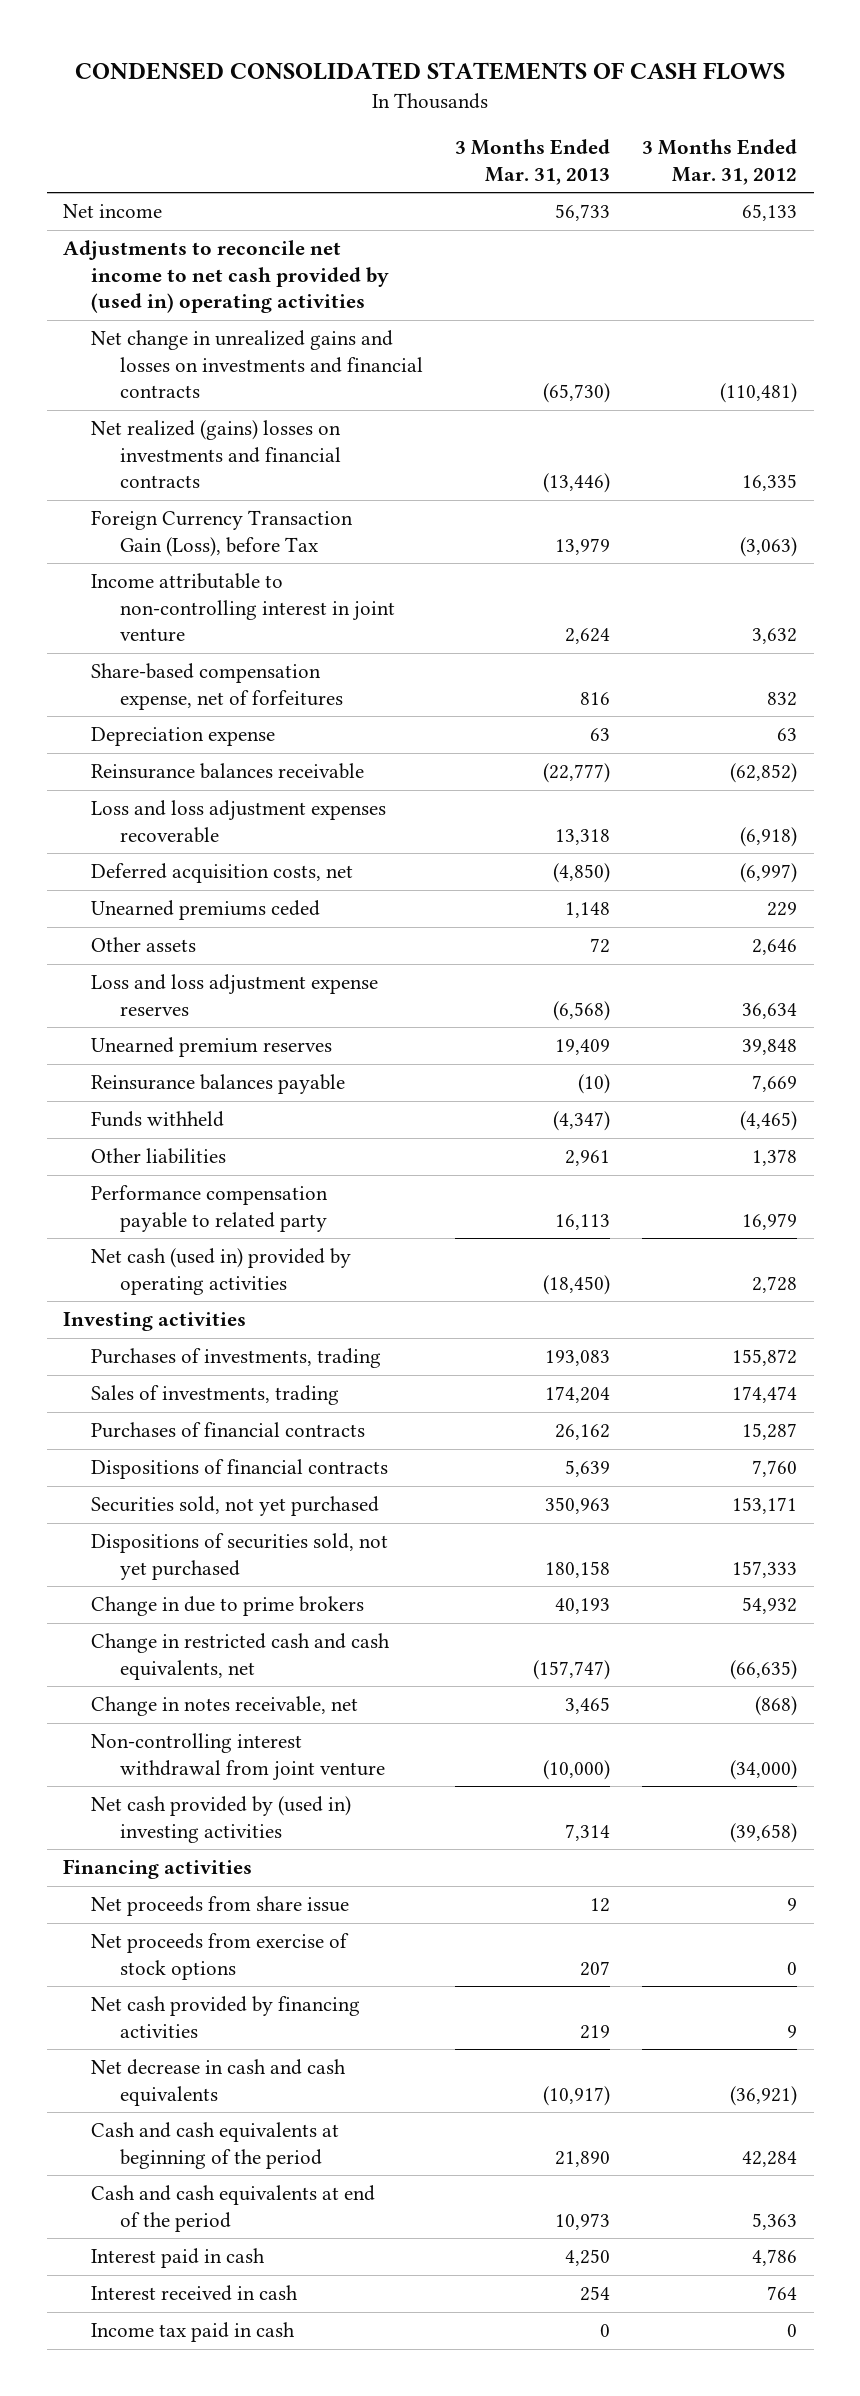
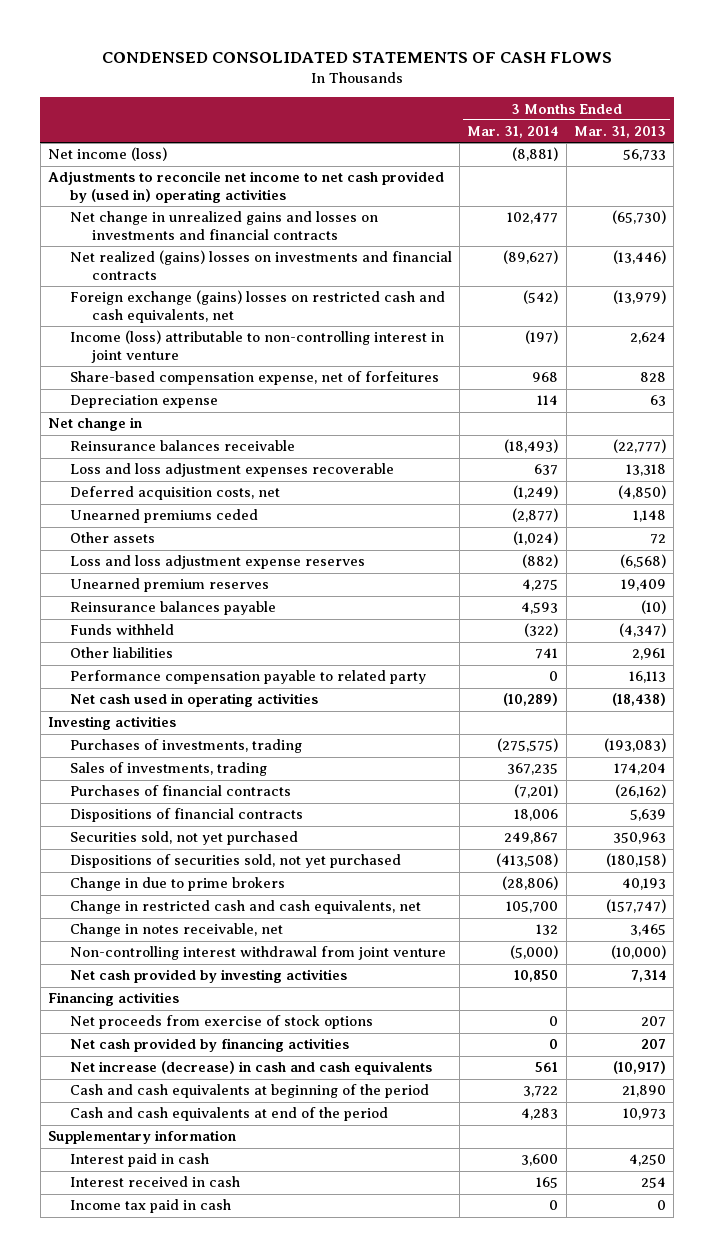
[642,139,798,185] 3 Months Ended Mar. 31, 2012 -> none
none -> [467,126,559,139] Mar. 31, 2014
[62,204,162,219] Net income -> [47,147,167,162] Net income (loss)
[91,510,354,557] Foreign Currency Transaction Gain (Loss), before Tax -> [69,290,445,324] Foreign exchange (gains) losses on restricted cash and cash equivalents, net
[555,537,611,555] 13,979 -> [612,290,666,305] (13,979)
[91,573,396,643] Income attributable to non-controlling interest in joint venture -> [69,330,444,364] Income (loss) attributable to non-controlling interest in joint venture
[580,691,611,705] 816 -> [639,372,666,383] 828
none -> [47,417,142,432] Net change in
[91,1248,352,1295] Net cash (used in) provided by operating activities -> [69,693,318,708] Net cash used in operating activities
[543,1274,611,1295] (18,450) -> [611,693,666,707] (18,438)
[545,1350,611,1367] 193,083 -> [603,738,666,753] (193,083)
[555,1424,611,1441] 26,162 -> [614,784,666,799] (26,162)
[545,1560,611,1578] 180,158 -> [605,853,666,868] (180,158)
[91,1796,352,1843] Net cash provided by (used in) investing activities -> [69,969,347,984] Net cash provided by investing activities
[91,1896,350,1917] Net proceeds from share issue -> none
[580,2024,611,2039] 219 -> [640,1039,666,1050] 207
[91,2059,347,2106] Net decrease in cash and cash equivalents -> [69,1061,432,1076] Net increase (decrease) in cash and cash equivalents
none -> [47,1130,236,1145] Supplementary information

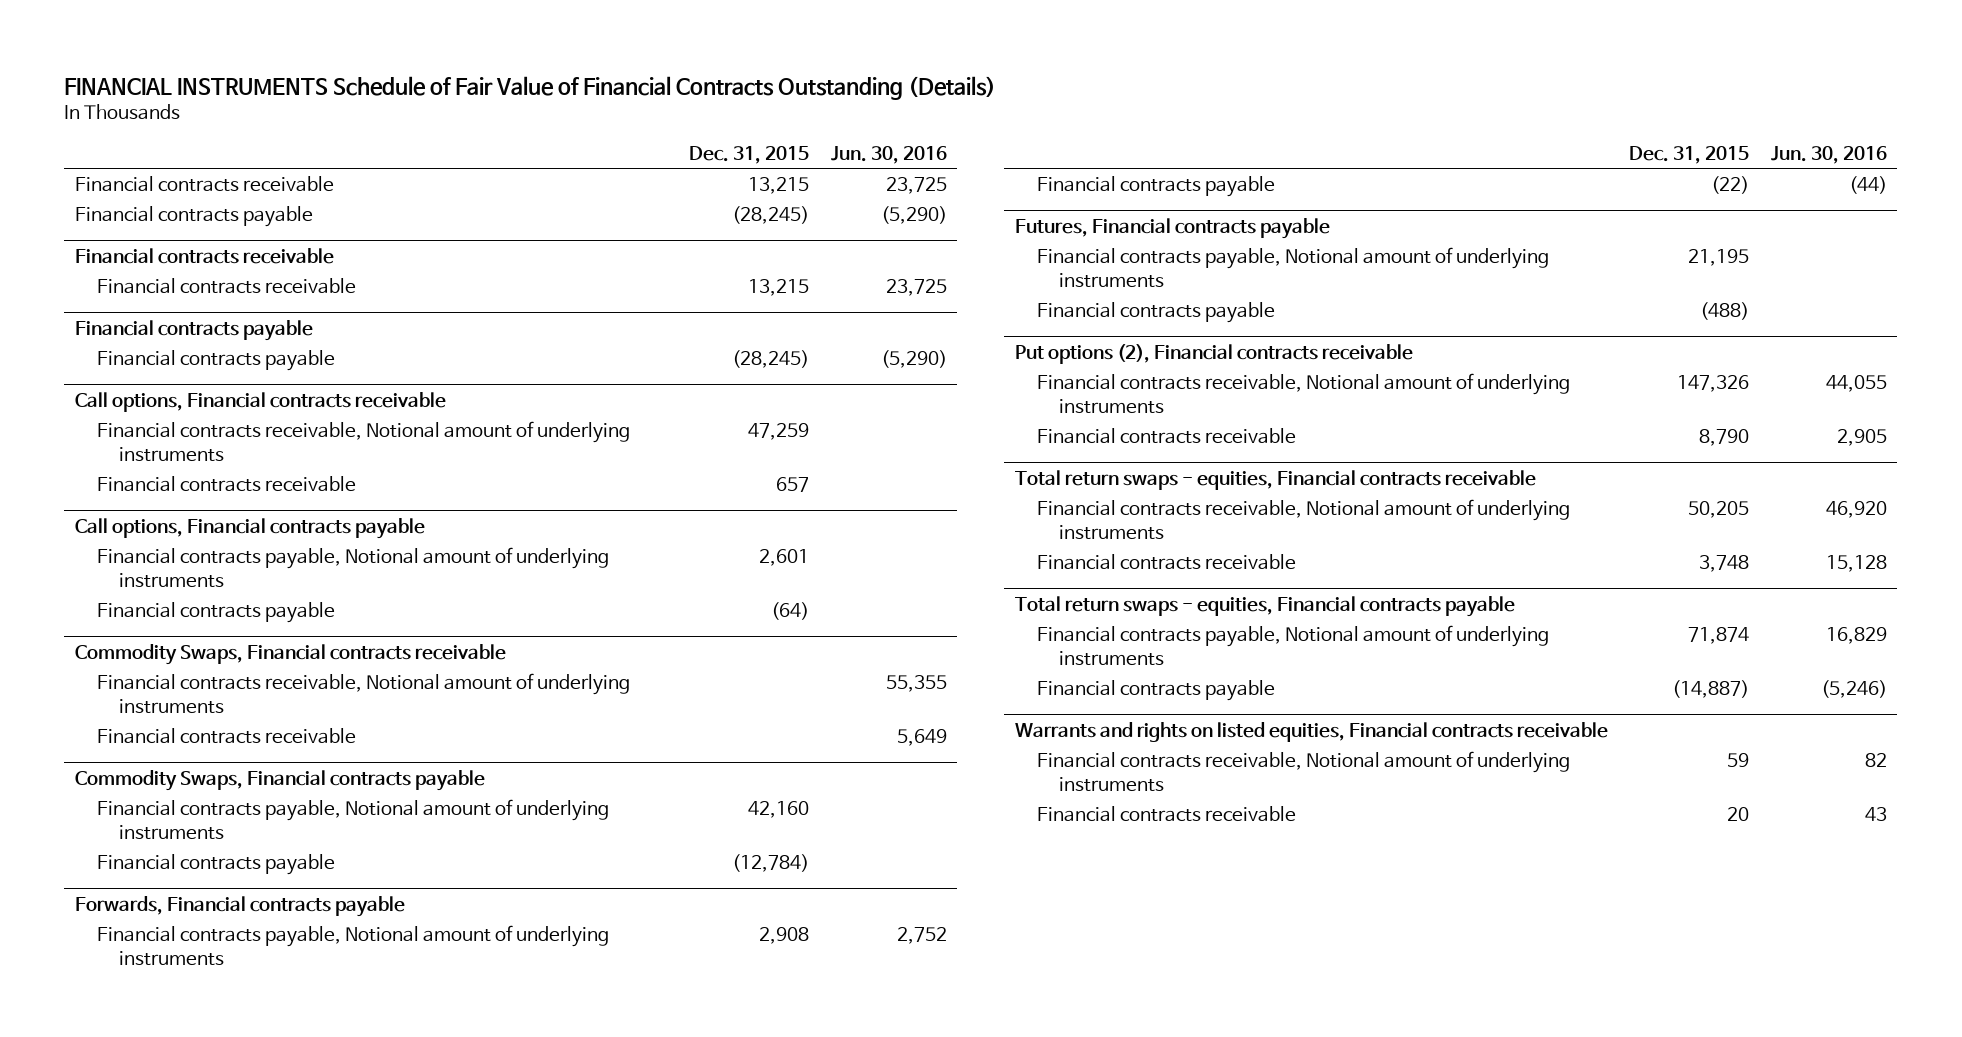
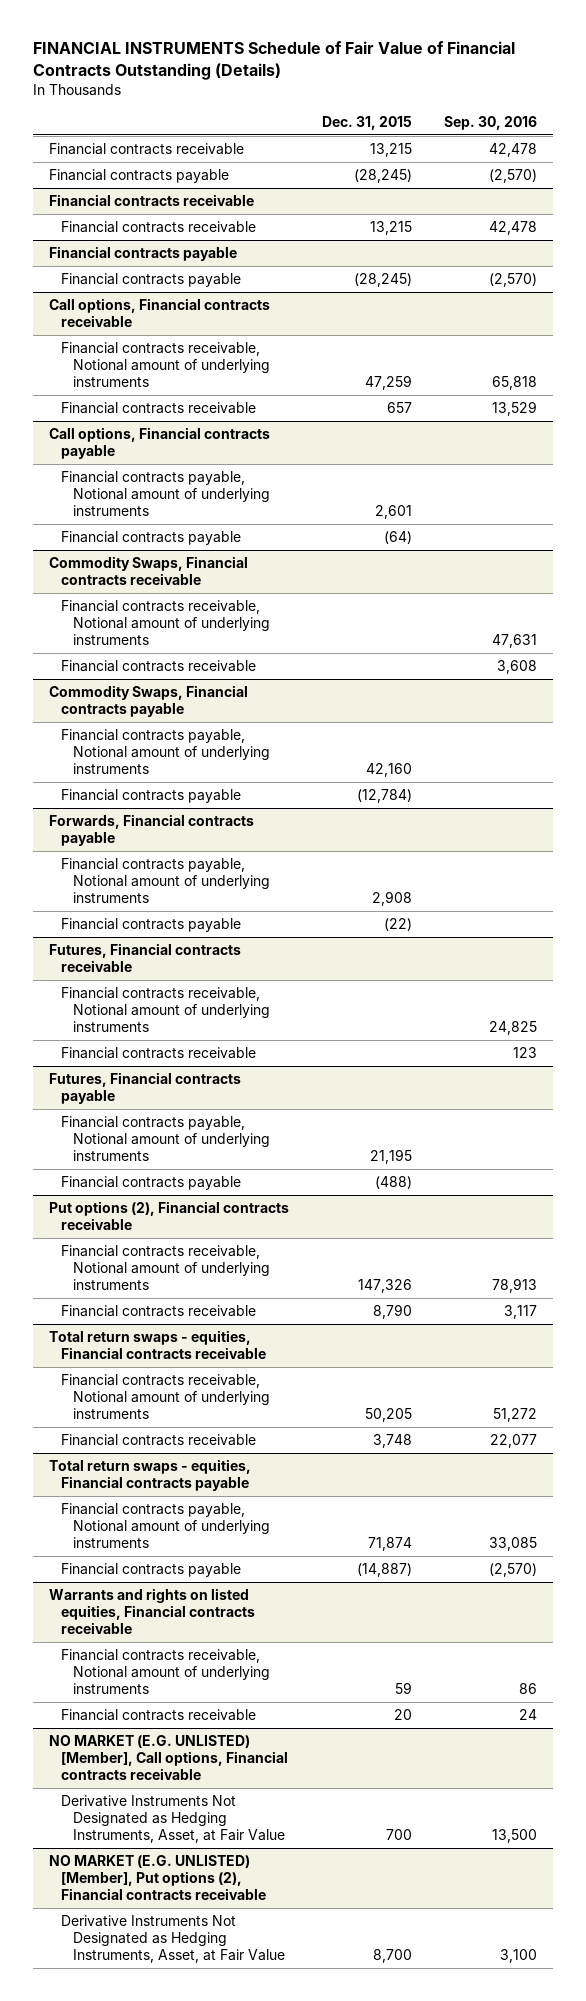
[830,145,947,164] Jun. 30, 2016 -> none
none -> [444,115,538,130] Sep. 30, 2016
none -> [49,943,242,972] Futures, Financial contracts receivable
none -> [61,987,271,1032] Financial contracts receivable, Notional amount of underlying instruments
none -> [61,1047,257,1060] Financial contracts receivable
none -> [49,1735,289,1780] NO MARKET (E.G. UNLISTED) [Member], Call options, Financial contracts receivable
none -> [61,1795,286,1843] Derivative Instruments Not Designated as Hedging Instruments, Asset, at Fair Value
none -> [49,1855,267,1900] NO MARKET (E.G. UNLISTED) [Member], Put options (2), Financial contracts receivable
none -> [61,1915,286,1963] Derivative Instruments Not Designated as Hedging Instruments, Asset, at Fair Value

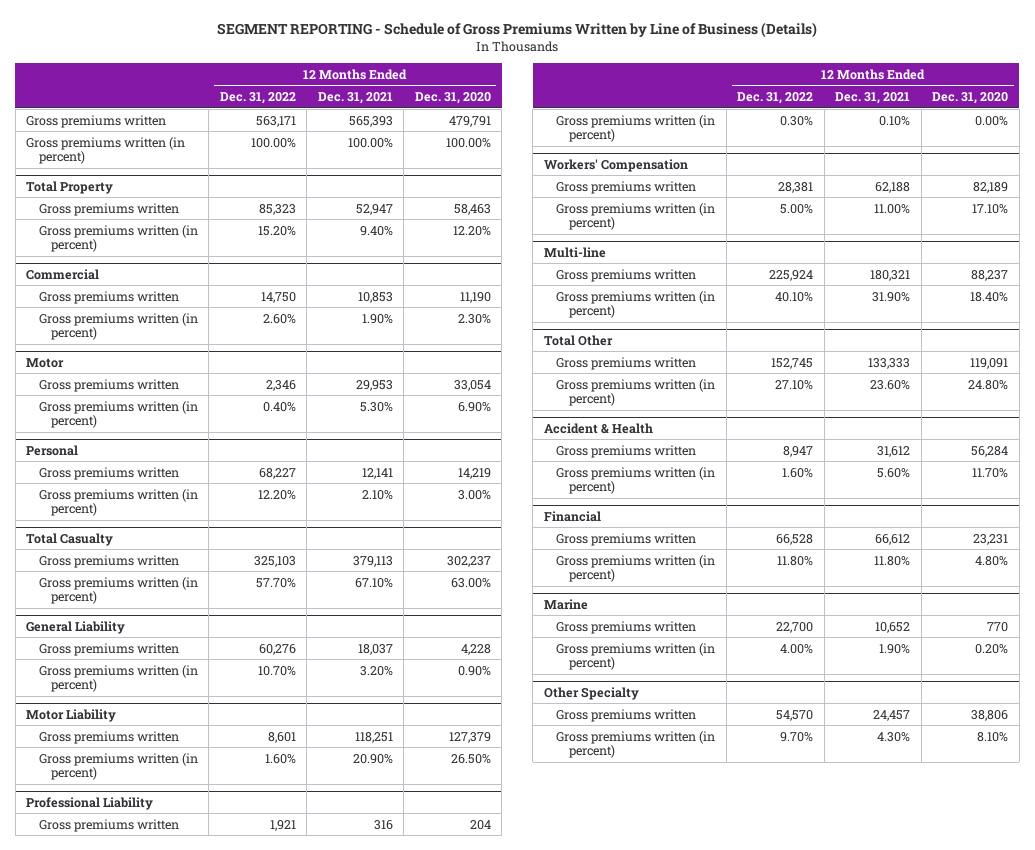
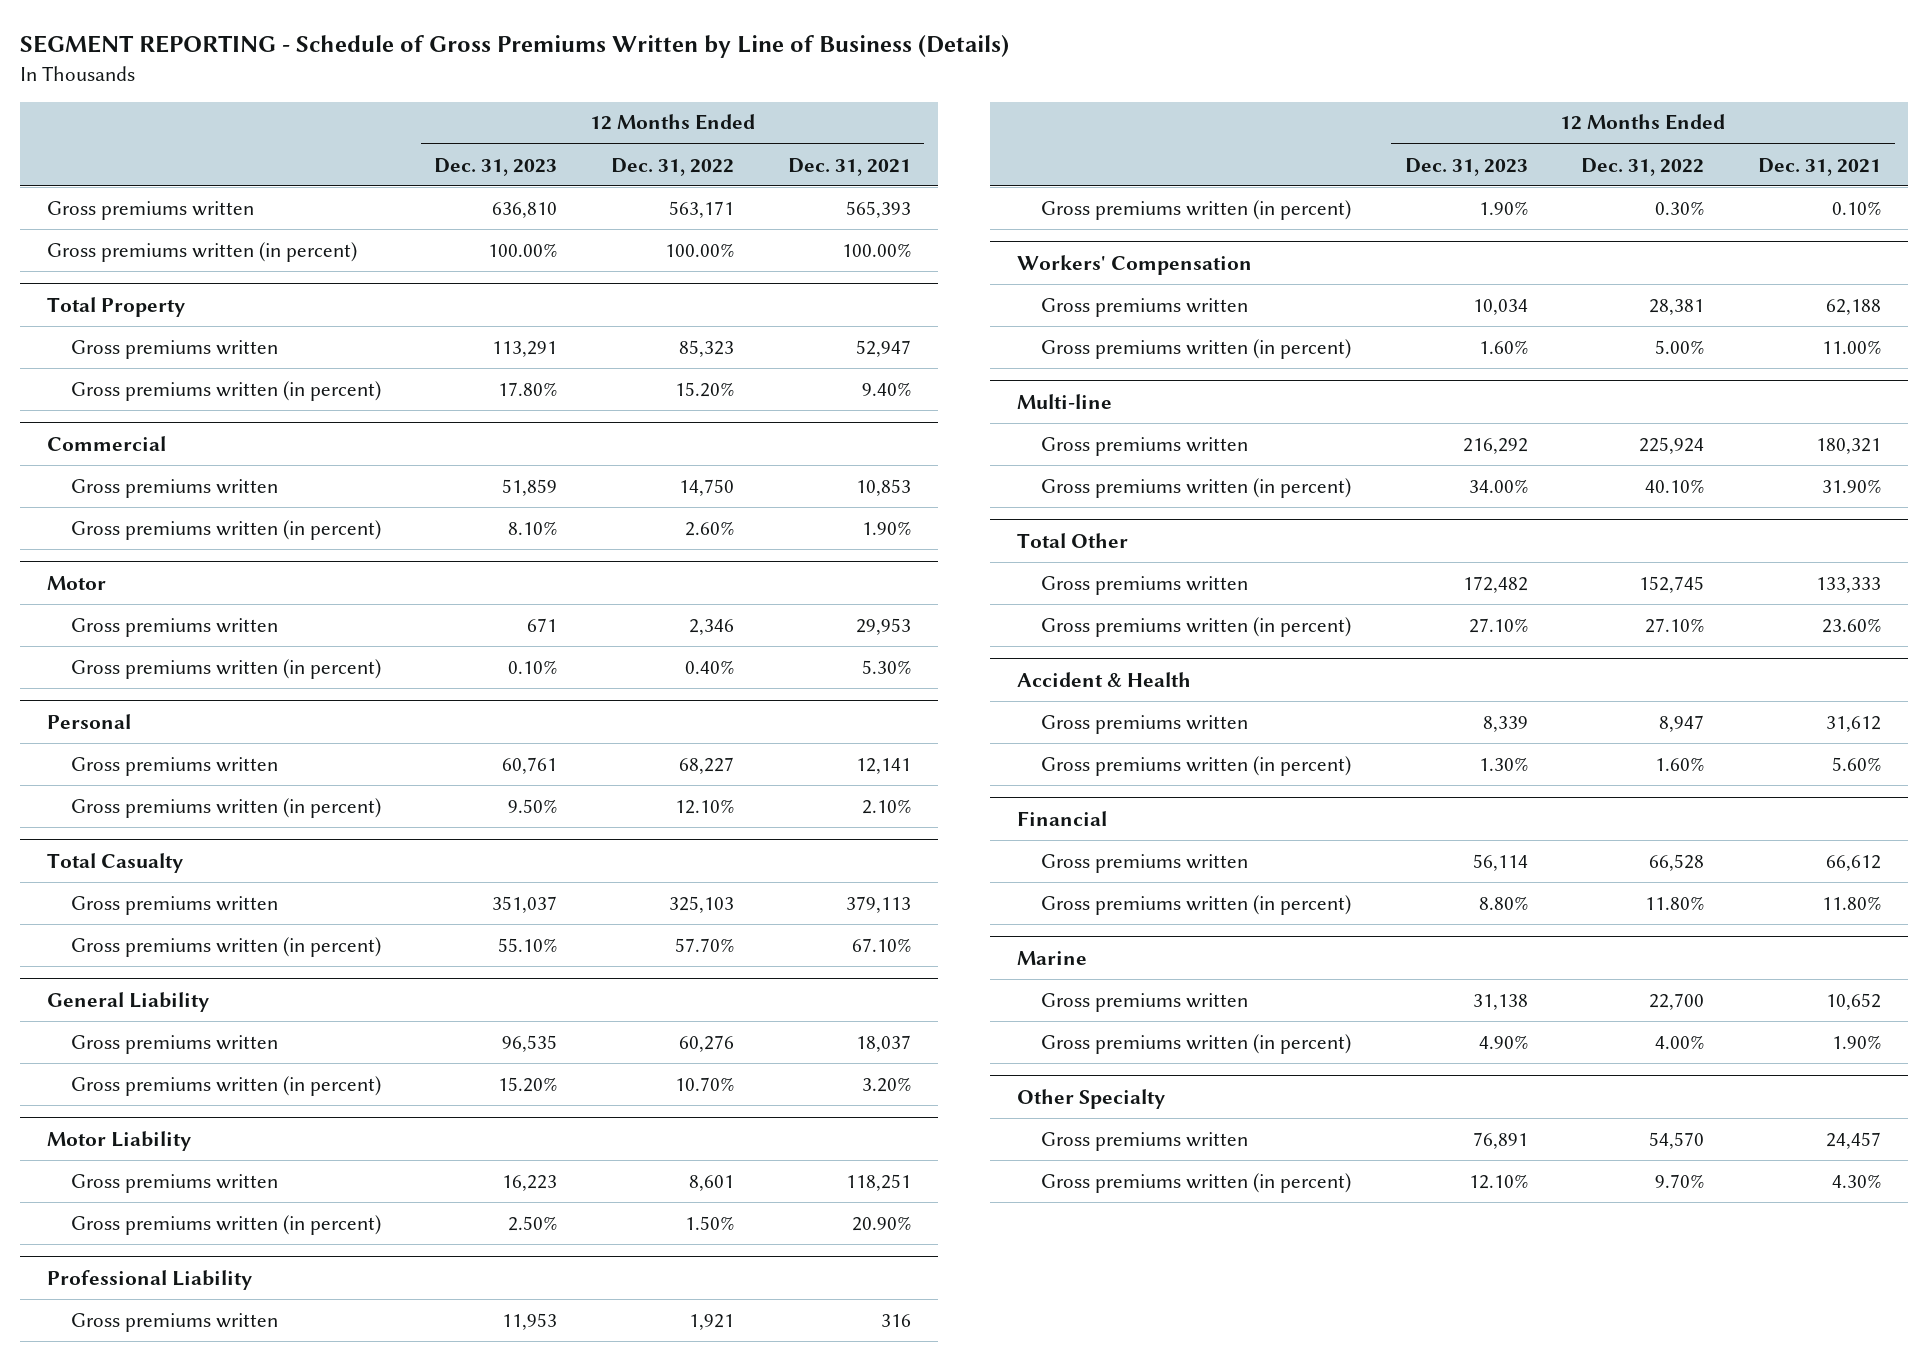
[414,92,491,105] Dec. 31, 2020 -> none
none -> [434,157,558,176] Dec. 31, 2023
[257,489,296,500] 12.20% -> [675,798,735,814] 12.10%
[264,753,296,764] 1.60% -> [685,1215,735,1230] 1.50%

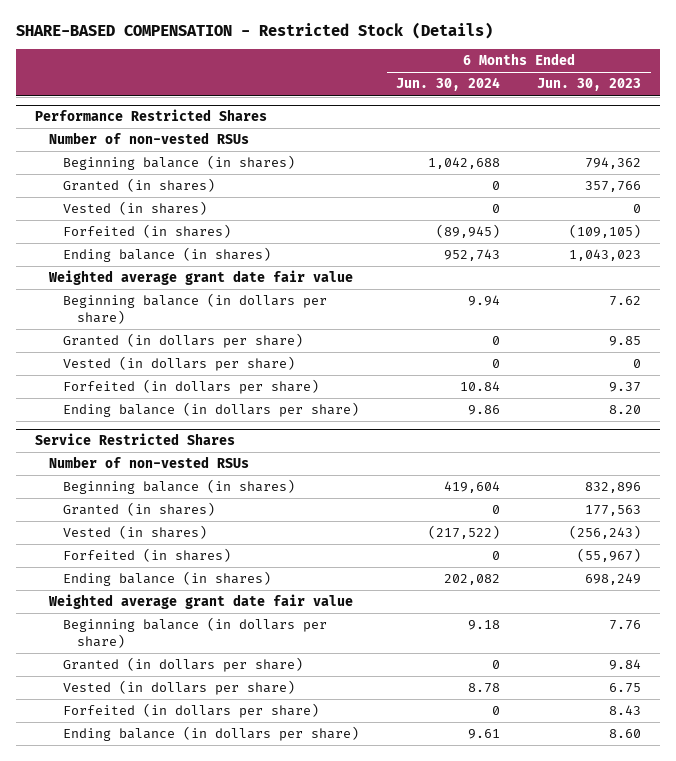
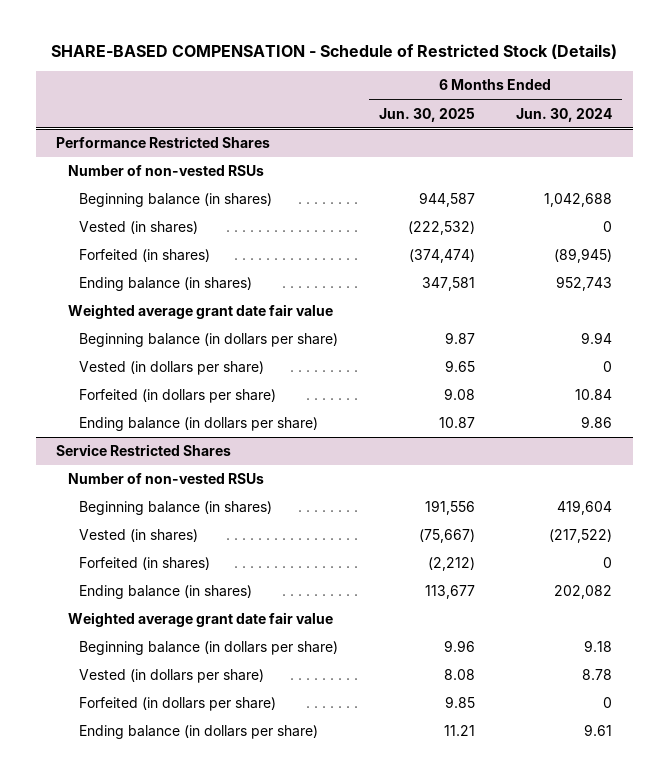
[16,22,494,40] SHARE-BASED COMPENSATION - Restricted Stock (Details) -> [51,44,618,60] SHARE-BASED COMPENSATION - Schedule of Restricted Stock (Details)
[537,78,642,92] Jun. 30, 2023 -> none
none -> [378,107,475,122] Jun. 30, 2025
[62,178,215,193] Granted (in shares) -> none
[62,333,303,349] Granted (in dollars per share) -> none
[62,502,215,517] Granted (in shares) -> none
[62,657,303,673] Granted (in dollars per share) -> none

